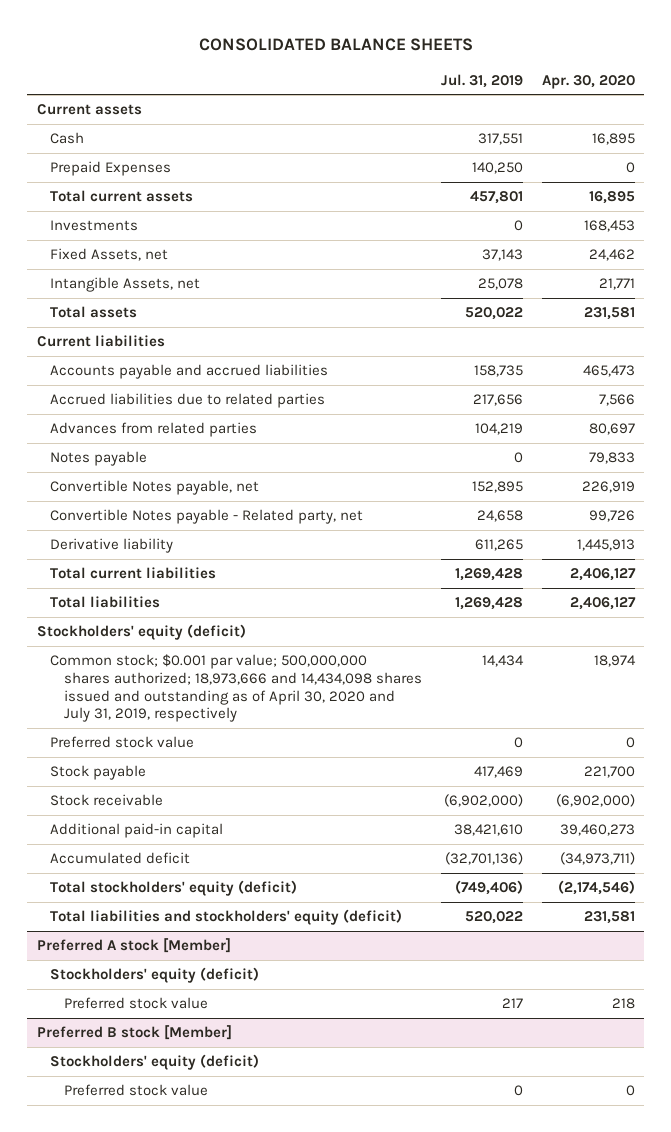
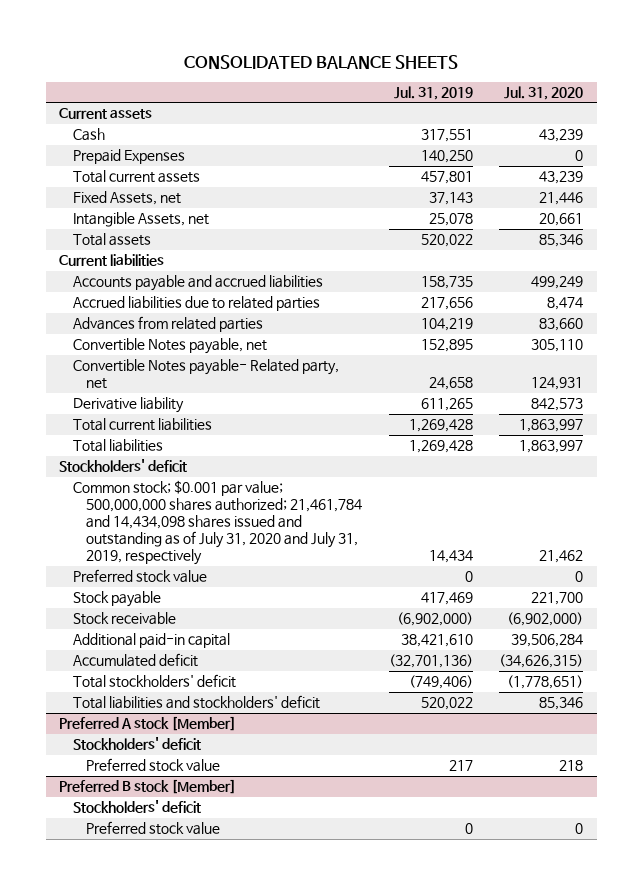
[541,74,635,89] Apr. 30, 2020 -> none
none -> [504,86,584,101] Jul. 31, 2020
[50,220,139,232] Investments -> none
[50,451,148,467] Notes payable -> none
[50,509,364,525] Convertible Notes payable - Related party, net -> [72,359,339,390] Convertible Notes payable- Related party, net
[36,624,246,641] Stockholders' equity (deficit) -> [58,459,187,473] Stockholders' deficit
[50,654,423,723] Common stock; $0.001 par value; 500,000,000 shares authorized; 18,973,666 and 14,434,098 shares issued and outstanding as of April 30, 2020 and July 31, 2019, respectively -> [72,480,363,566] Common stock; $0.001 par value; 500,000,000 shares authorized; 21,461,784 and 14,434,098 shares issued and outstanding as of July 31, 2020 and July 31, 2019, respectively
[50,880,298,897] Total stockholders' equity (deficit) -> [72,674,236,689] Total stockholders' deficit
[50,909,403,926] Total liabilities and stockholders' equity (deficit) -> [72,695,320,710] Total liabilities and stockholders' deficit
[50,967,260,984] Stockholders' equity (deficit) -> [72,737,201,751] Stockholders' deficit
[50,1054,260,1071] Stockholders' equity (deficit) -> [72,800,201,814] Stockholders' deficit

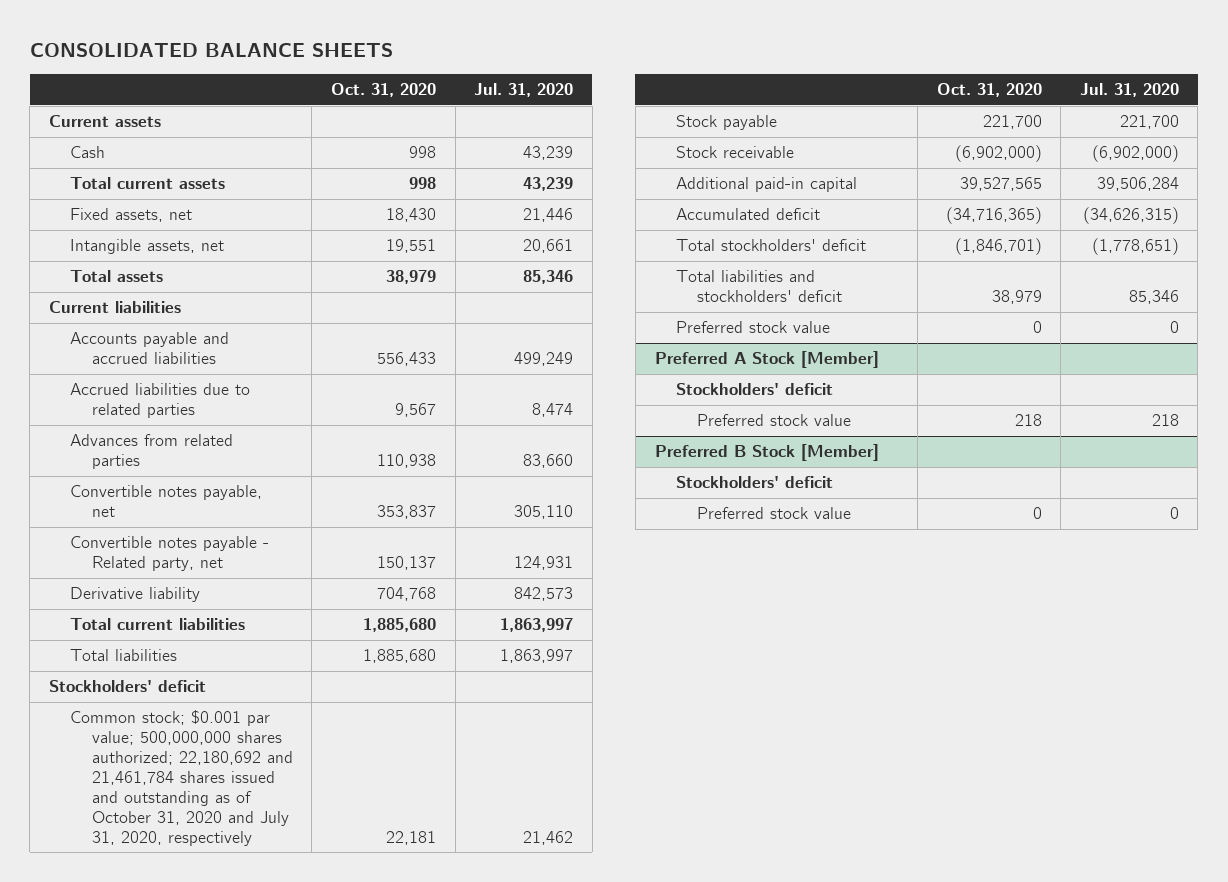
[393,86,473,101] Jul. 31, 2019 -> none
none -> [331,83,437,98] Oct. 31, 2020
[72,149,185,165] Prepaid Expenses -> none
[72,191,181,206] Fixed Assets, net -> [70,208,193,223] Fixed assets, net
[72,212,209,228] Intangible Assets, net -> [70,239,225,255] Intangible assets, net
[72,338,267,355] Convertible Notes payable, net -> [70,485,263,518] Convertible notes payable, net
[72,359,339,390] Convertible Notes payable- Related party, net -> [70,536,270,572] Convertible notes payable - Related party, net
[72,480,363,566] Common stock; $0.001 par value; 500,000,000 shares authorized; 21,461,784 and 14,434,098 shares issued and outstanding as of July 31, 2020 and July 31, 2019, respectively -> [70,710,293,846] Common stock; $0.001 par value; 500,000,000 shares authorized; 22,180,692 and 21,461,784 shares issued and outstanding as of October 31, 2020 and July 31, 2020, respectively
[72,569,207,584] Preferred stock value -> [675,321,830,334] Preferred stock value
[58,716,236,732] Preferred A stock [Member] -> [654,351,879,369] Preferred A Stock [Member]
[58,779,236,795] Preferred B stock [Member] -> [654,444,879,462] Preferred B Stock [Member]

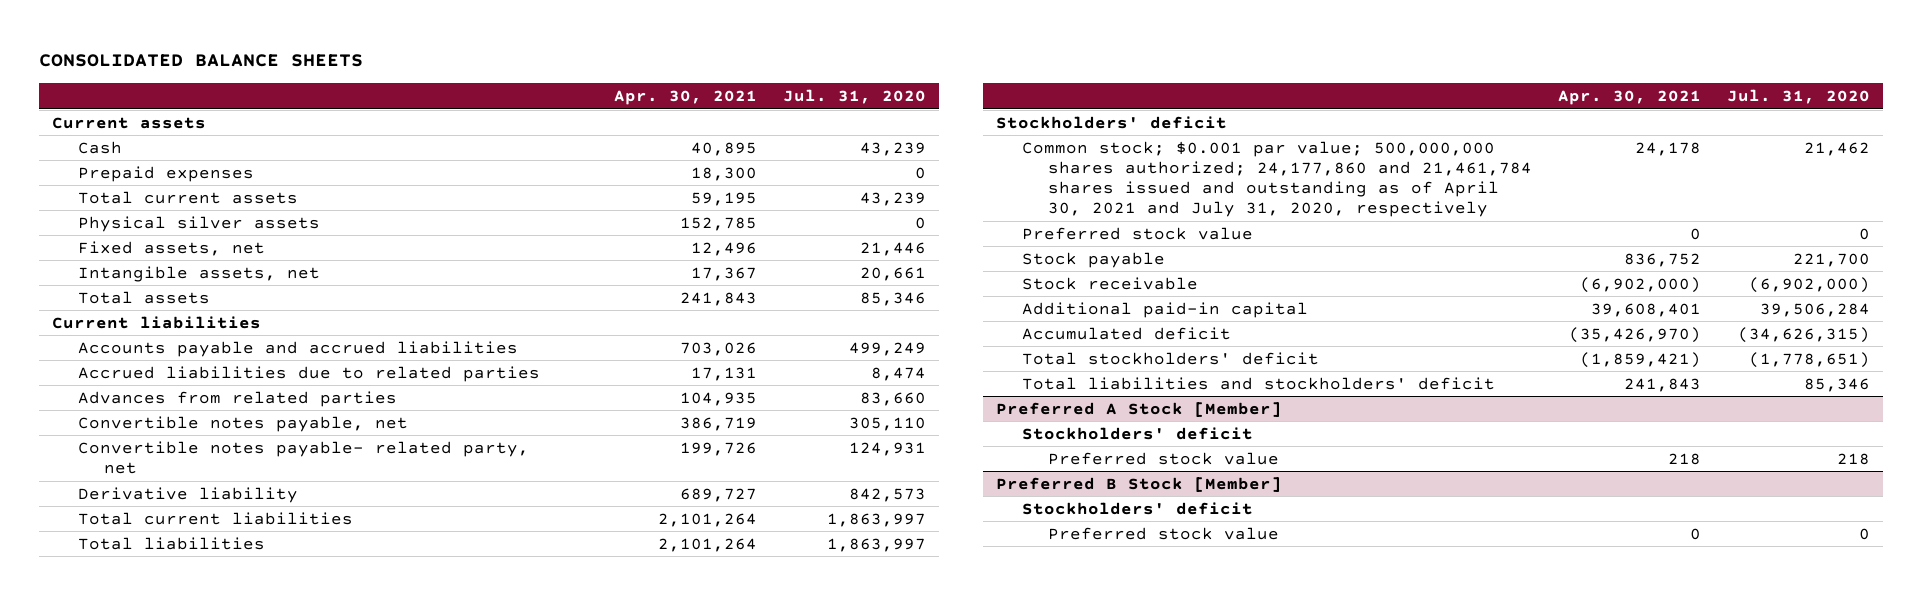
[331,83,437,98] Oct. 31, 2020 -> none
none -> [614,90,758,106] Apr. 30, 2021
none -> [77,165,254,182] Prepaid expenses
none -> [77,215,320,232] Physical silver assets
[70,536,270,572] Convertible notes payable - Related party, net -> [77,440,529,475] Convertible notes payable- related party, net
[70,710,293,846] Common stock; $0.001 par value; 500,000,000 shares authorized; 22,180,692 and 21,461,784 shares issued and outstanding as of October 31, 2020 and July 31, 2020, respectively -> [1021,140,1532,218] Common stock; $0.001 par value; 500,000,000 shares authorized; 24,177,860 and 21,461,784 shares issued and outstanding as of April 30, 2021 and July 31, 2020, respectively
[675,321,830,334] Preferred stock value -> [1021,226,1253,240] Preferred stock value

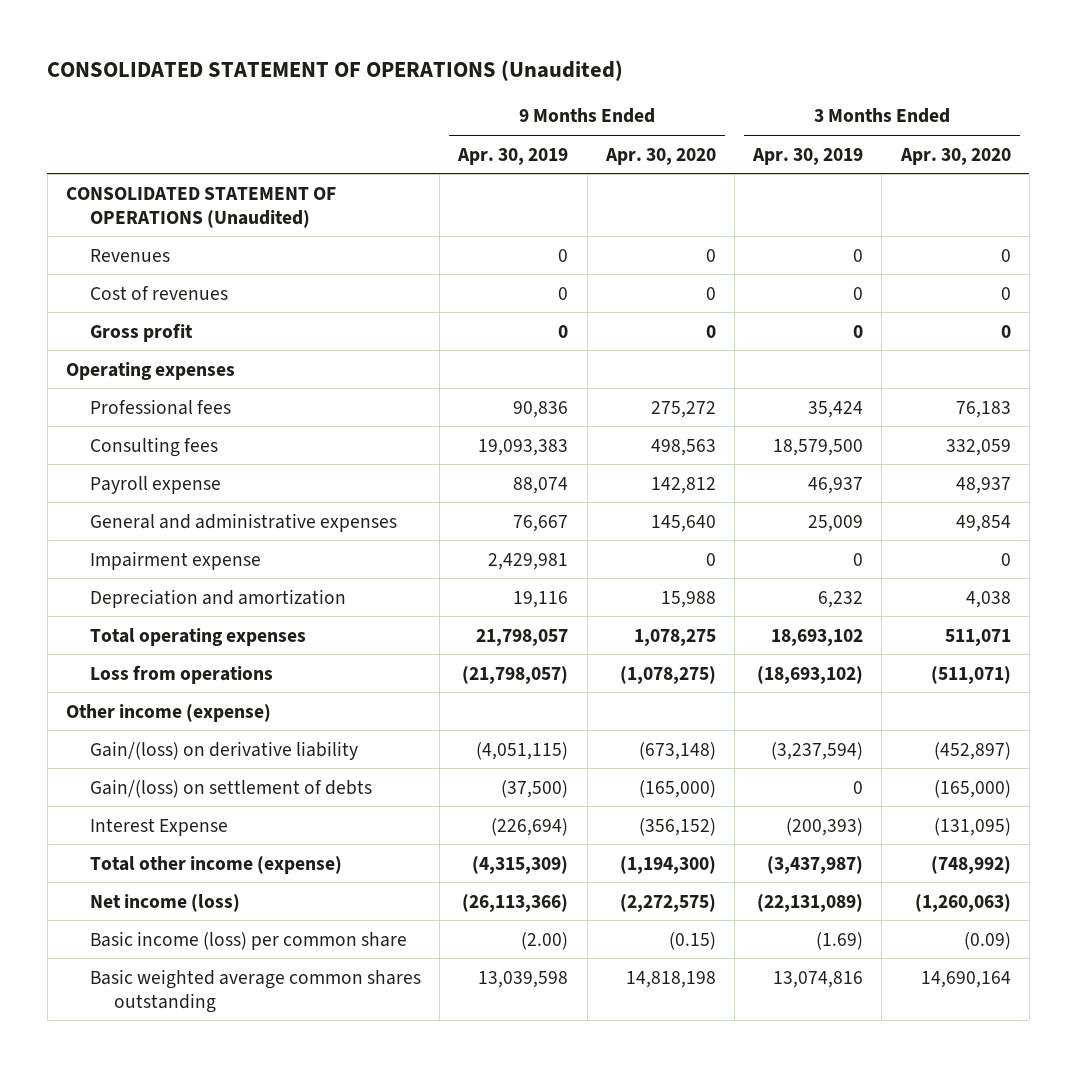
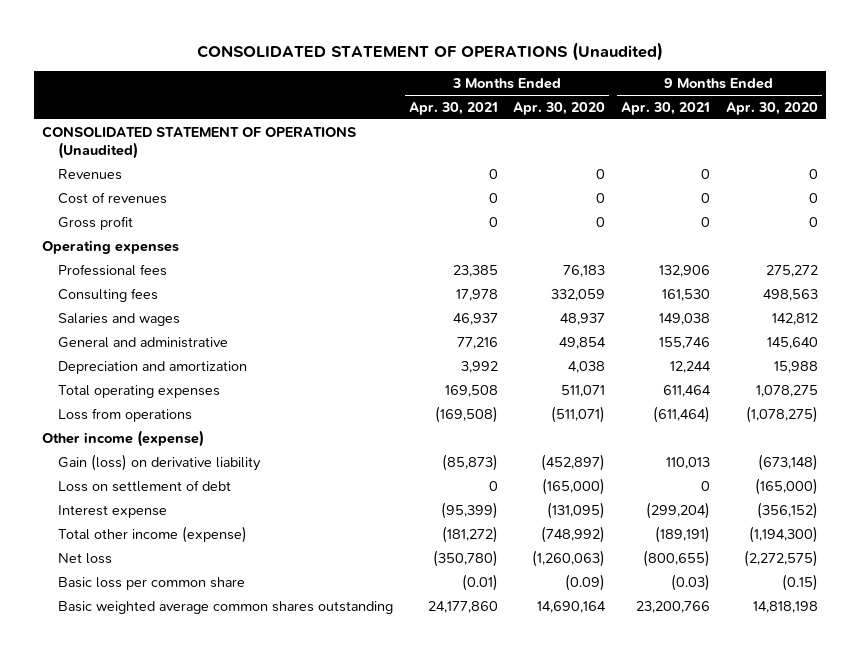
[457,147,569,165] Apr. 30, 2019 -> none
[752,147,864,165] Apr. 30, 2019 -> none
none -> [408,102,498,116] Apr. 30, 2021
none -> [621,102,711,116] Apr. 30, 2021
[90,550,262,570] Impairment expense -> none
[90,475,222,494] Payroll expense -> [57,312,180,326] Salaries and wages
[90,512,398,532] General and administrative expenses -> [57,336,228,348] General and administrative
[90,740,359,760] Gain/(loss) on derivative liability -> [57,453,261,471] Gain (loss) on derivative liability
[90,778,373,798] Gain/(loss) on settlement of debts -> [57,479,231,492] Loss on settlement of debt
[90,817,229,836] Interest Expense -> [57,504,167,518] Interest expense
[90,893,241,912] Net income (loss) -> [57,552,112,564] Net loss
[90,930,408,950] Basic income (loss) per common share -> [57,576,245,590] Basic loss per common share

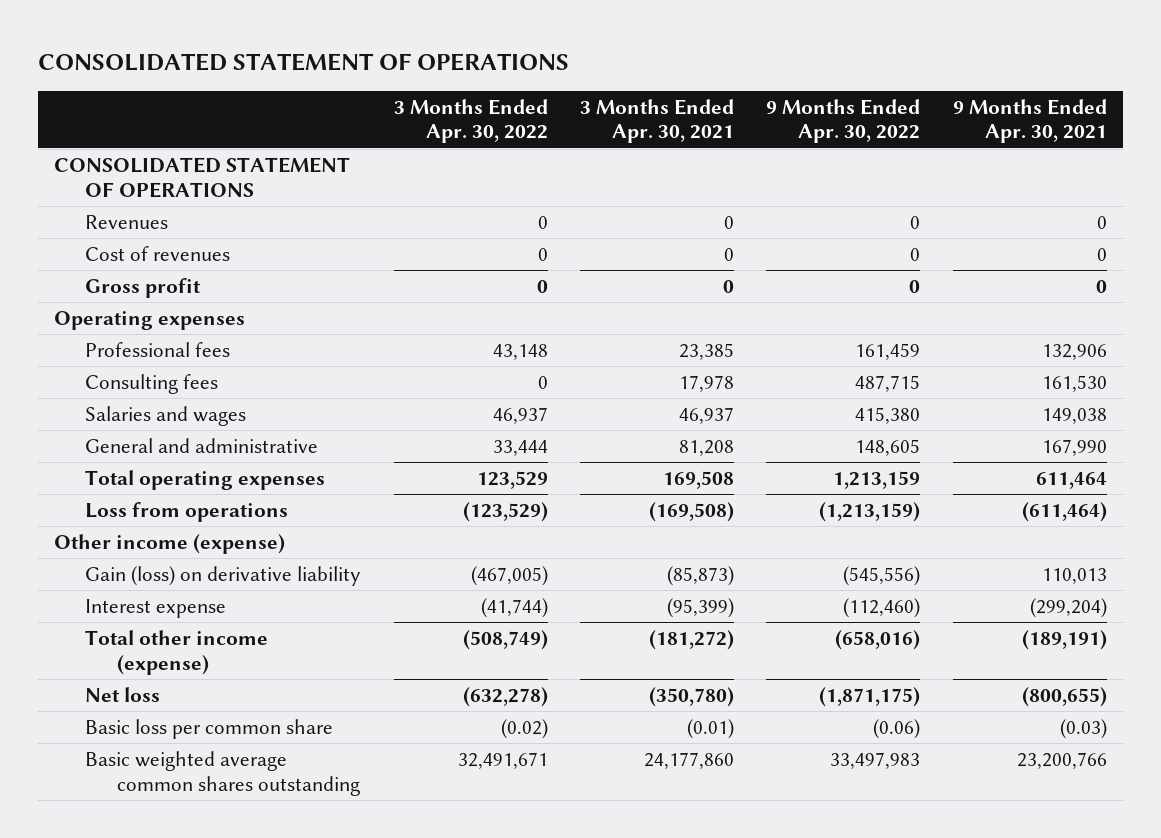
[196,41,663,61] CONSOLIDATED STATEMENT OF OPERATIONS (Unaudited) -> [37,53,569,72] CONSOLIDATED STATEMENT OF OPERATIONS
[513,102,606,116] Apr. 30, 2020 -> none
[725,102,818,116] Apr. 30, 2020 -> none
none -> [393,98,548,144] 3 Months Ended Apr. 30, 2022
none -> [766,98,921,144] 9 Months Ended Apr. 30, 2022
[42,125,357,159] CONSOLIDATED STATEMENT OF OPERATIONS (Unaudited) -> [53,157,350,198] CONSOLIDATED STATEMENT OF OPERATIONS
[57,360,247,374] Depreciation and amortization -> none
[456,336,498,349] 77,216 -> [678,440,734,457] 81,208
[659,336,711,349] 155,746 -> [1041,439,1107,457] 167,990
[57,479,231,492] Loss on settlement of debt -> none

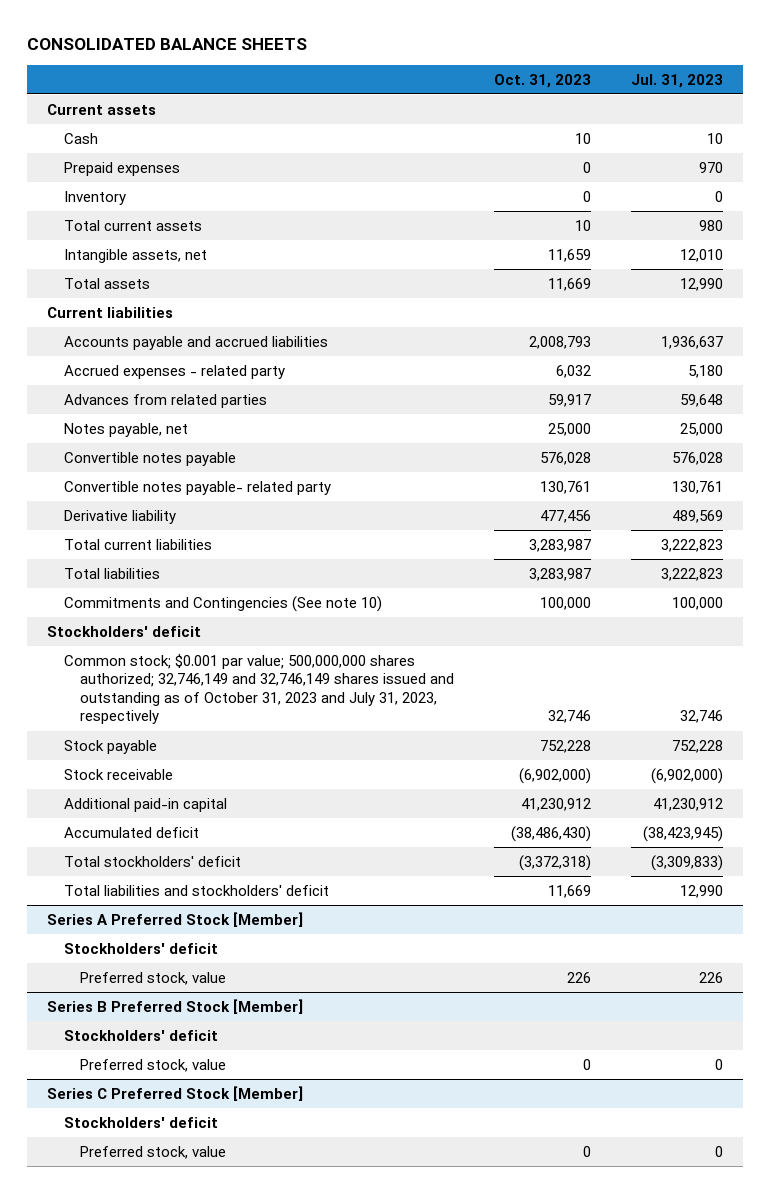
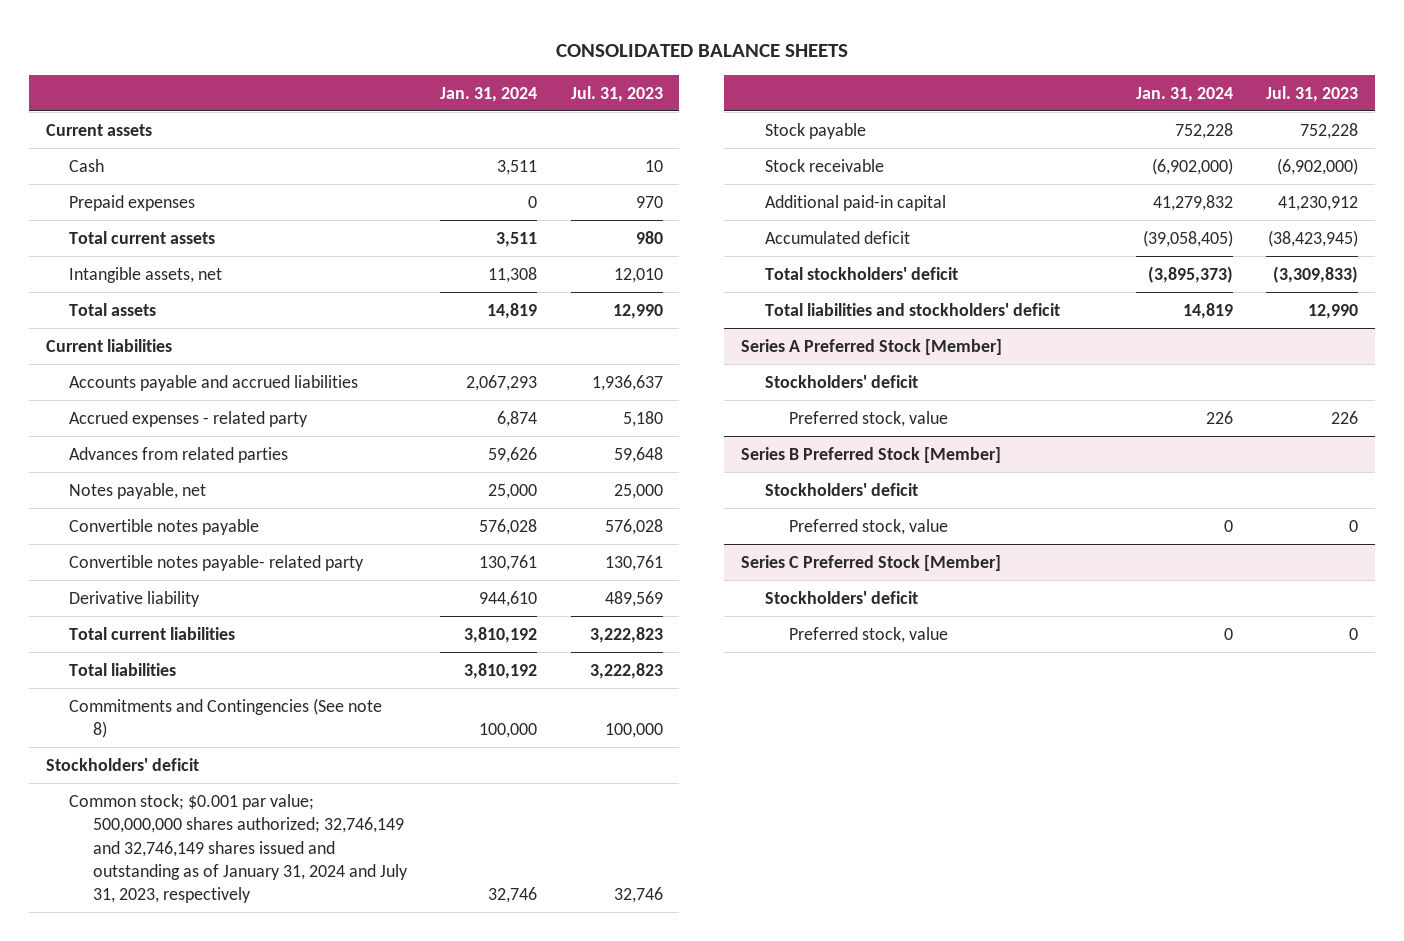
[494,73,592,88] Oct. 31, 2023 -> none
none -> [440,86,538,102] Jan. 31, 2024
[63,190,126,205] Inventory -> none
[63,595,382,612] Commitments and Contingencies (See note 10) -> [69,697,383,739] Commitments and Contingencies (See note 8)
[63,653,455,725] Common stock; $0.001 par value; 500,000,000 shares authorized; 32,746,149 and 32,746,149 shares issued and outstanding as of October 31, 2023 and July 31, 2023, respectively -> [69,793,409,904] Common stock; $0.001 par value; 500,000,000 shares authorized; 32,746,149 and 32,746,149 shares issued and outstanding as of January 31, 2024 and July 31, 2023, respectively

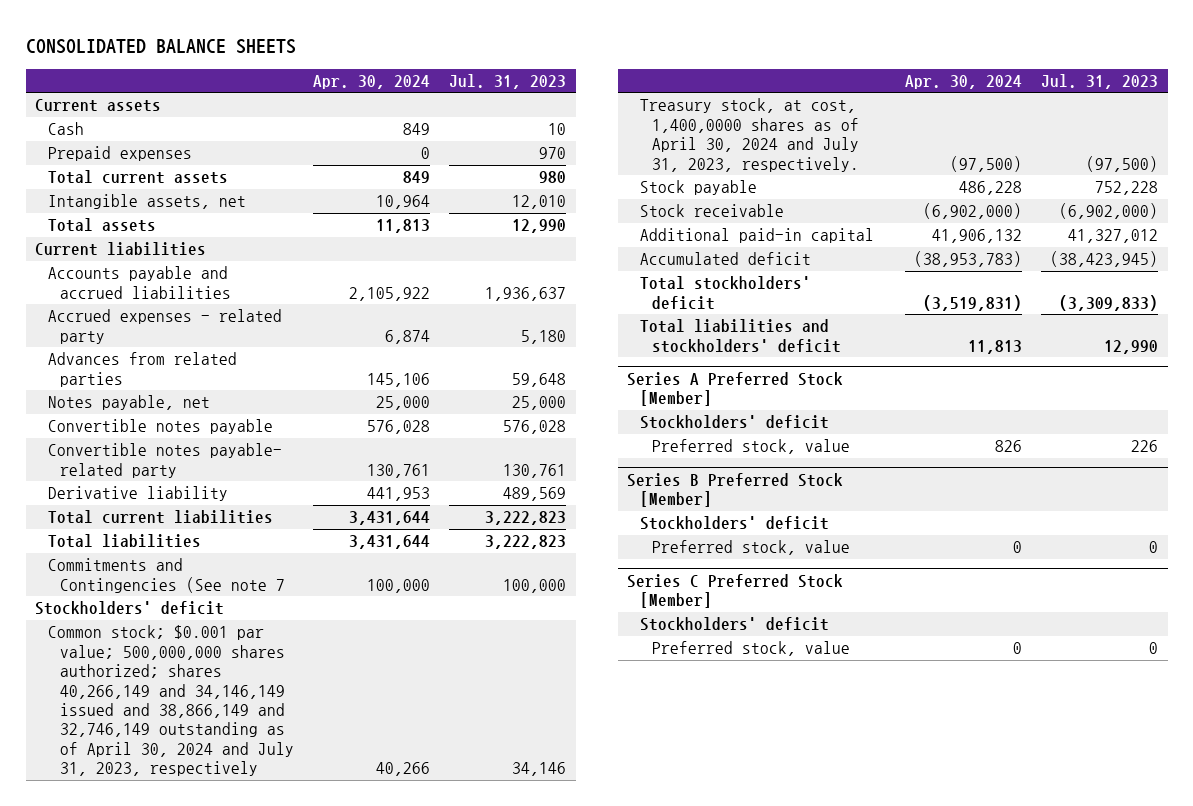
[440,86,538,102] Jan. 31, 2024 -> none
none -> [312,74,430,89] Apr. 30, 2024
[69,697,383,739] Commitments and Contingencies (See note 8) -> [47,558,285,593] Commitments and Contingencies (See note 7
[69,793,409,904] Common stock; $0.001 par value; 500,000,000 shares authorized; 32,746,149 and 32,746,149 shares issued and outstanding as of January 31, 2024 and July 31, 2023, respectively -> [47,625,294,777] Common stock; $0.001 par value; 500,000,000 shares authorized; shares 40,266,149 and 34,146,149 issued and 38,866,149 and 32,746,149 outstanding as of April 30, 2024 and July 31, 2023, respectively
[613,887,663,904] 32,746 -> [512,762,567,777] 34,146
none -> [639,98,859,172] Treasury stock, at cost, 1,400,0000 shares as of April 30, 2024 and July 31, 2023, respectively.
[1278,195,1359,211] 41,230,912 -> [1068,229,1159,244] 41,327,012

